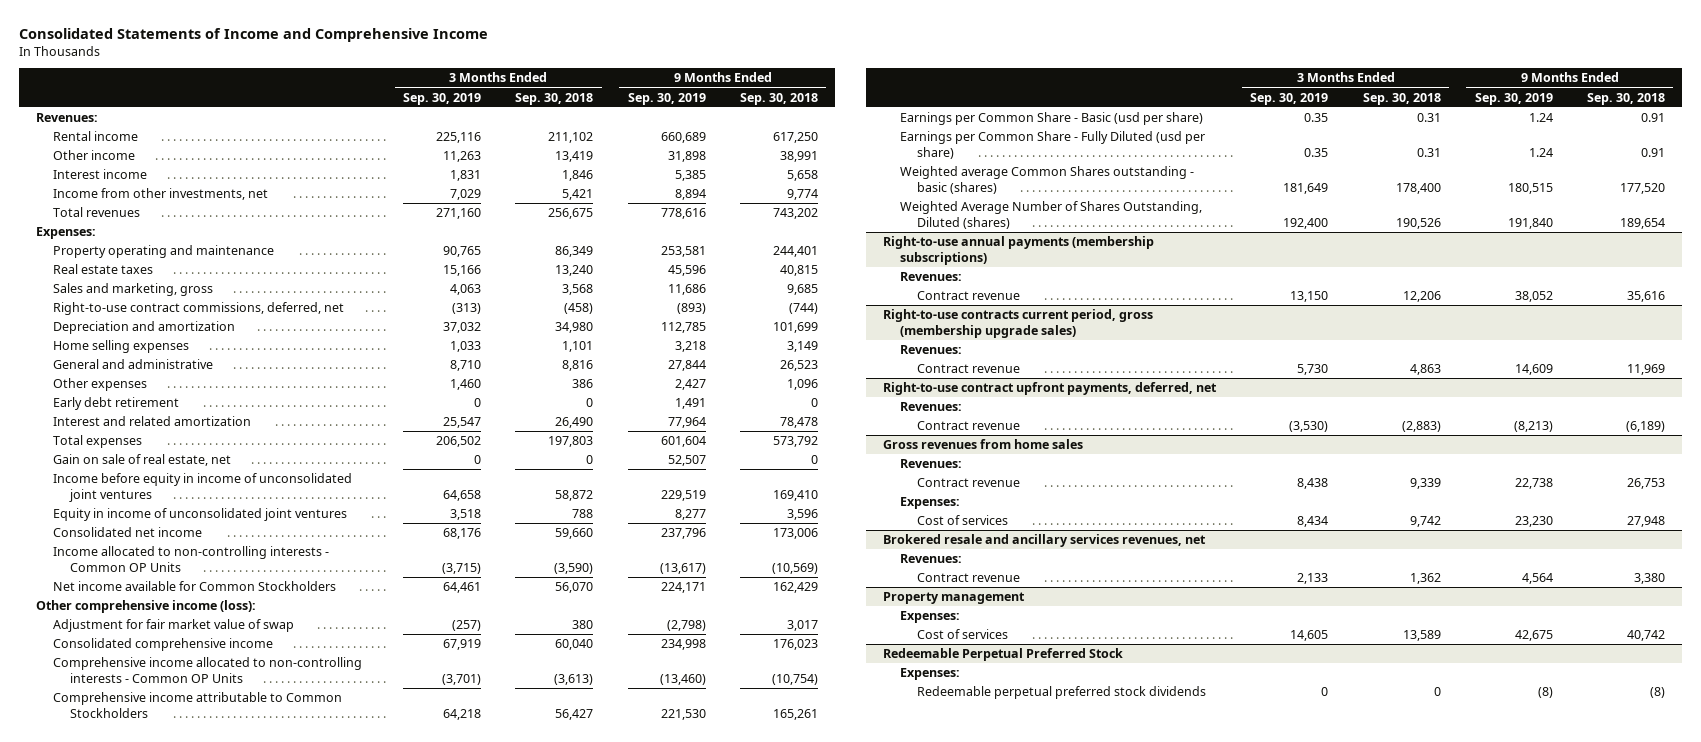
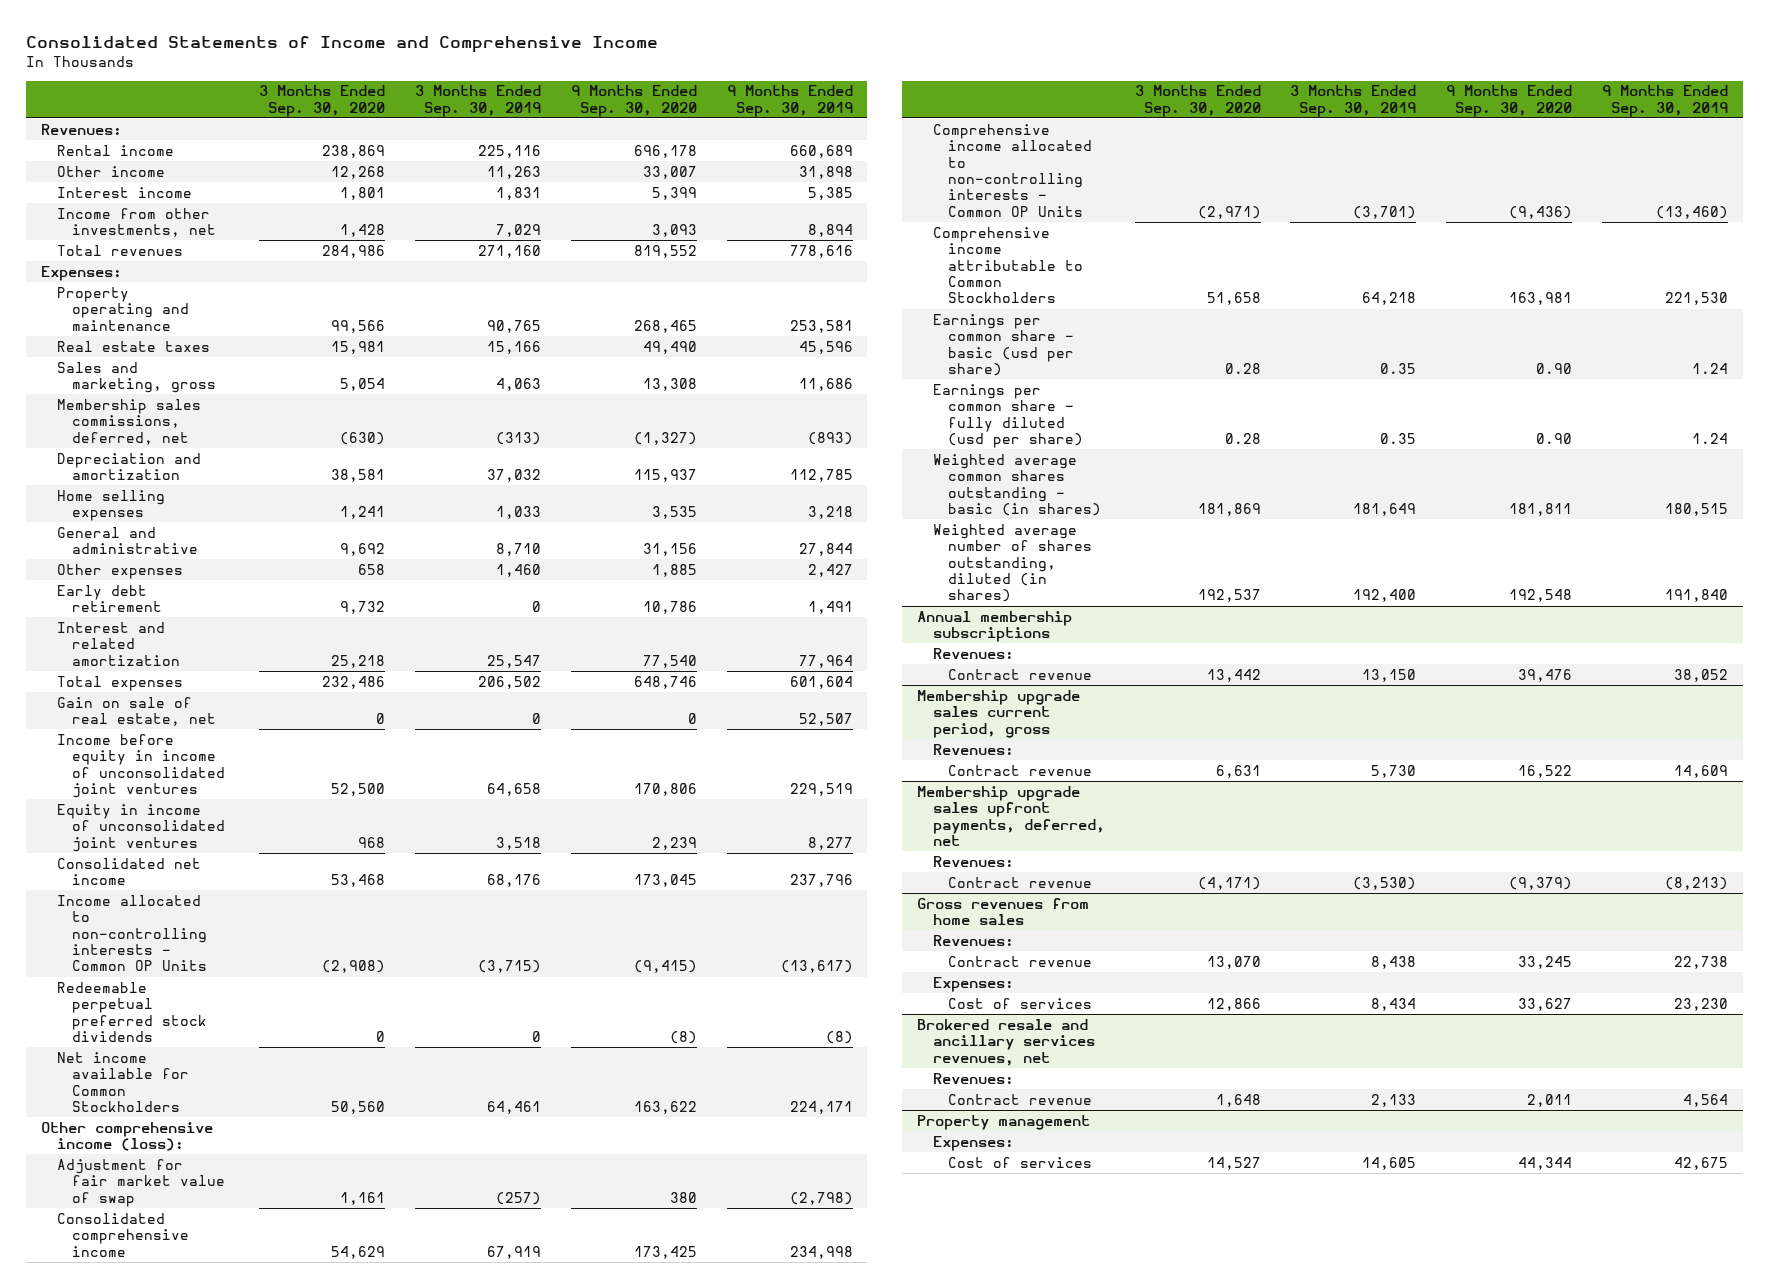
[515,92,594,105] Sep. 30, 2018 -> none
[739,92,818,105] Sep. 30, 2018 -> none
none -> [258,85,385,117] 3 Months Ended Sep. 30, 2020
none -> [570,85,697,117] 9 Months Ended Sep. 30, 2020
[52,302,344,316] Right-to-use contract commissions, deferred, net -> [56,398,201,445] Membership sales commissions, deferred, net
none -> [56,981,207,1043] Redeemable perpetual preferred stock dividends
[900,112,1204,126] Earnings per Common Share - Basic (usd per share) -> [932,313,1074,377] Earnings per common share - basic (usd per share)
[900,131,1206,160] Earnings per Common Share - Fully Diluted (usd per share) -> [932,383,1083,449] Earnings per common share - fully diluted (usd per share)
[900,166,1195,195] Weighted average Common Shares outstanding - basic (shares) -> [932,453,1101,517] Weighted average common shares outstanding - basic (in shares)
[900,201,1203,230] Weighted Average Number of Shares Outstanding, Diluted (shares) -> [932,523,1092,603] Weighted average number of shares outstanding, diluted (in shares)
[883,236,1155,266] Right-to-use annual payments (membership subscriptions) -> [917,610,1073,643] Annual membership subscriptions
[883,309,1154,339] Right-to-use contracts current period, gross (membership upgrade sales) -> [917,689,1081,738] Membership upgrade sales current period, gross
[883,382,1218,396] Right-to-use contract upfront payments, deferred, net -> [917,785,1105,847] Membership upgrade sales upfront payments, deferred, net
[883,648,1124,662] Redeemable Perpetual Preferred Stock -> none
[900,668,961,681] Expenses: -> none
[916,686,1206,700] Redeemable perpetual preferred stock dividends -> none

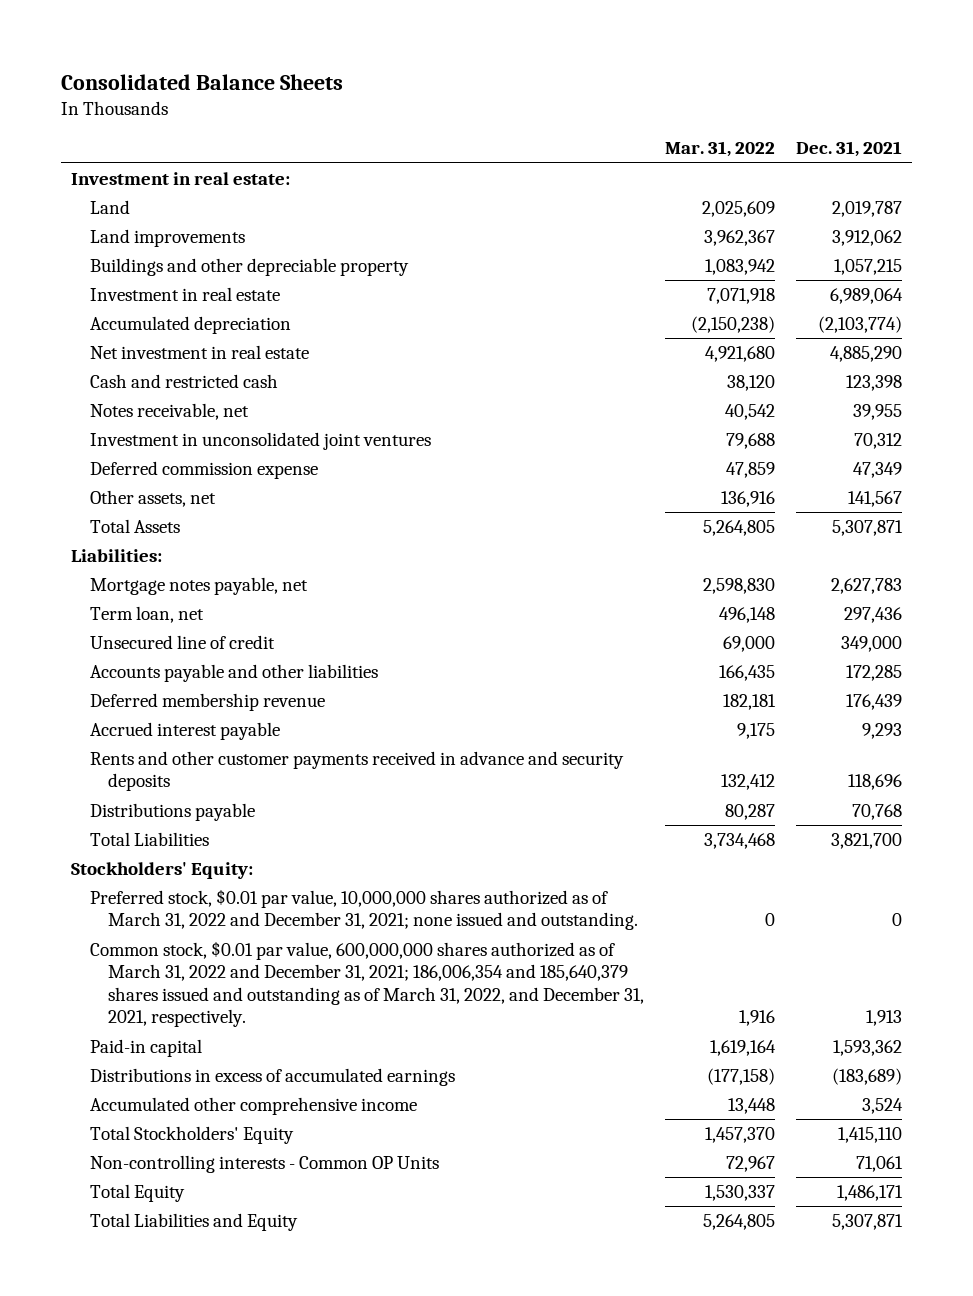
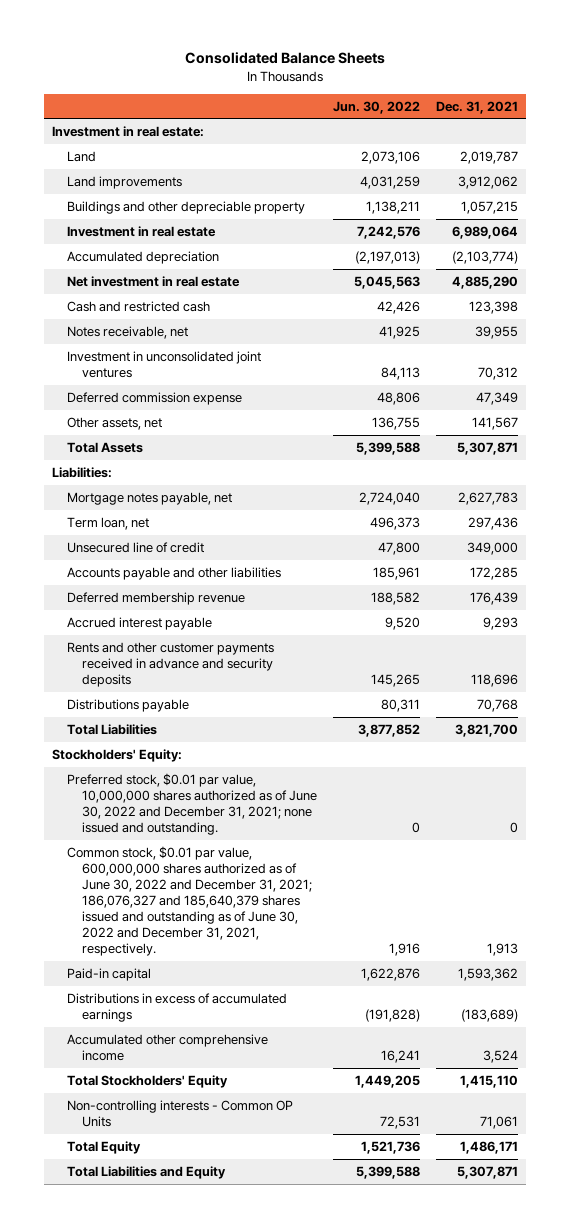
[664,141,775,158] Mar. 31, 2022 -> none
none -> [332,100,420,114] Jun. 30, 2022
[89,888,639,931] Preferred stock, $0.01 par value, 10,000,000 shares authorized as of March 31, 2022 and December 31, 2021; none issued and outstanding. -> [66,772,317,836] Preferred stock, $0.01 par value, 10,000,000 shares authorized as of June 30, 2022 and December 31, 2021; none issued and outstanding.
[89,940,645,1028] Common stock, $0.01 par value, 600,000,000 shares authorized as of March 31, 2022 and December 31, 2021; 186,006,354 and 185,640,379 shares issued and outstanding as of March 31, 2022, and December 31, 2021, respectively. -> [66,845,312,957] Common stock, $0.01 par value, 600,000,000 shares authorized as of June 30, 2022 and December 31, 2021; 186,076,327 and 185,640,379 shares issued and outstanding as of June 30, 2022 and December 31, 2021, respectively.

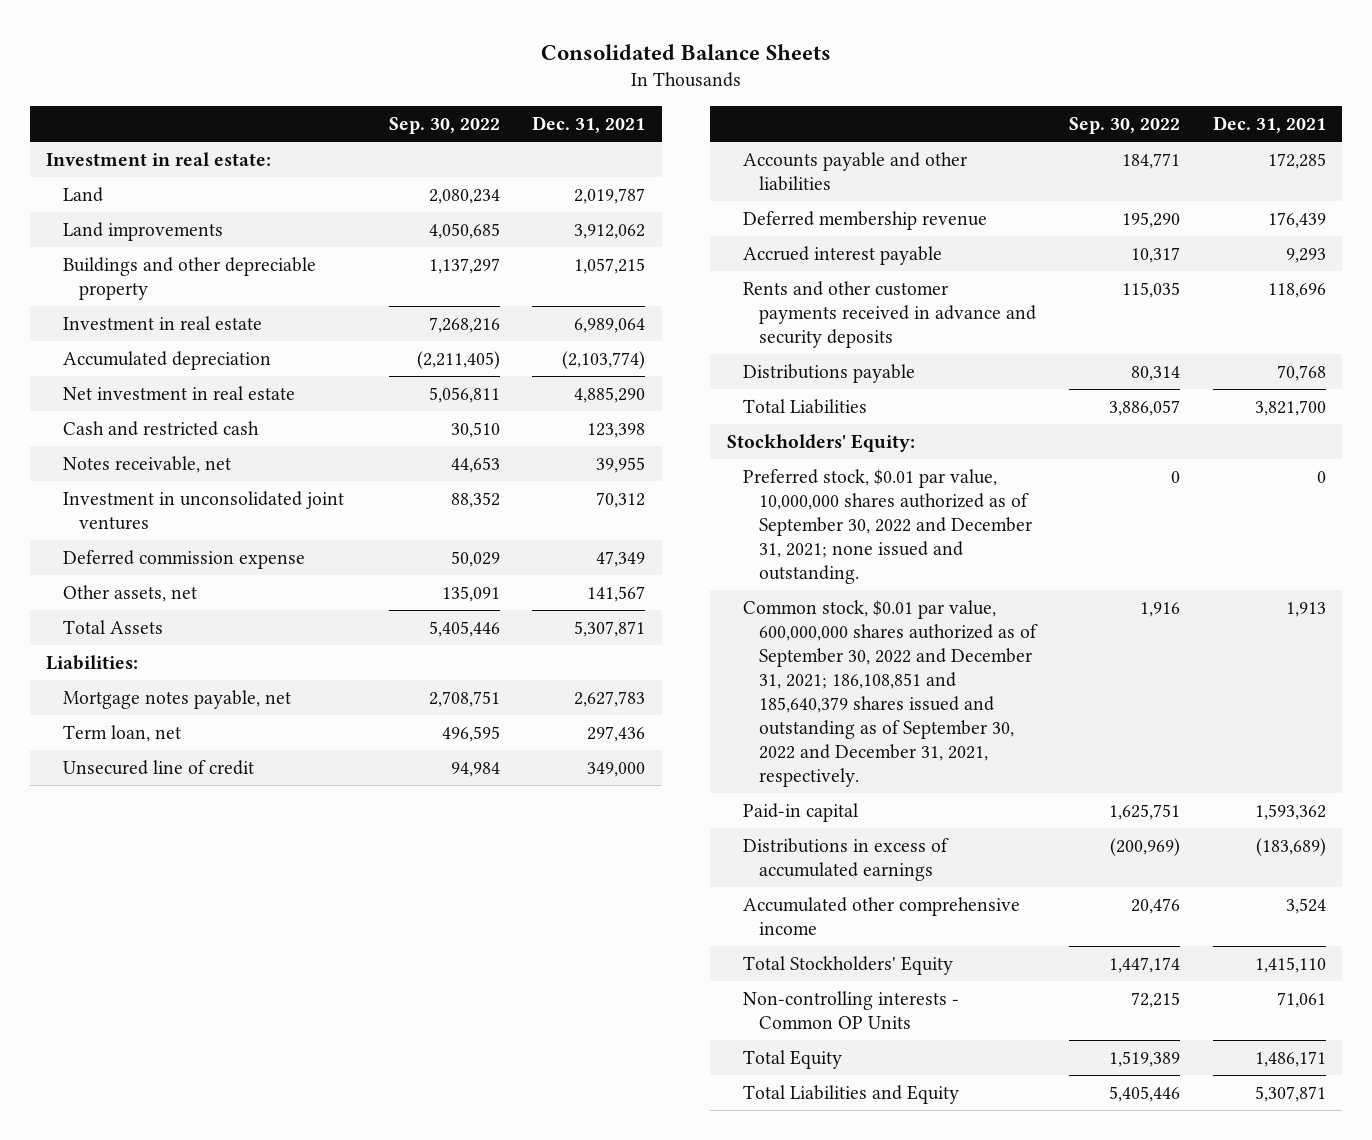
[332,100,420,114] Jun. 30, 2022 -> none
none -> [388,116,500,134] Sep. 30, 2022
[66,772,317,836] Preferred stock, $0.01 par value, 10,000,000 shares authorized as of June 30, 2022 and December 31, 2021; none issued and outstanding. -> [742,469,1033,584] Preferred stock, $0.01 par value, 10,000,000 shares authorized as of September 30, 2022 and December 31, 2021; none issued and outstanding.
[66,845,312,957] Common stock, $0.01 par value, 600,000,000 shares authorized as of June 30, 2022 and December 31, 2021; 186,076,327 and 185,640,379 shares issued and outstanding as of June 30, 2022 and December 31, 2021, respectively. -> [742,600,1039,787] Common stock, $0.01 par value, 600,000,000 shares authorized as of September 30, 2022 and December 31, 2021; 186,108,851 and 185,640,379 shares issued and outstanding as of September 30, 2022 and December 31, 2021, respectively.

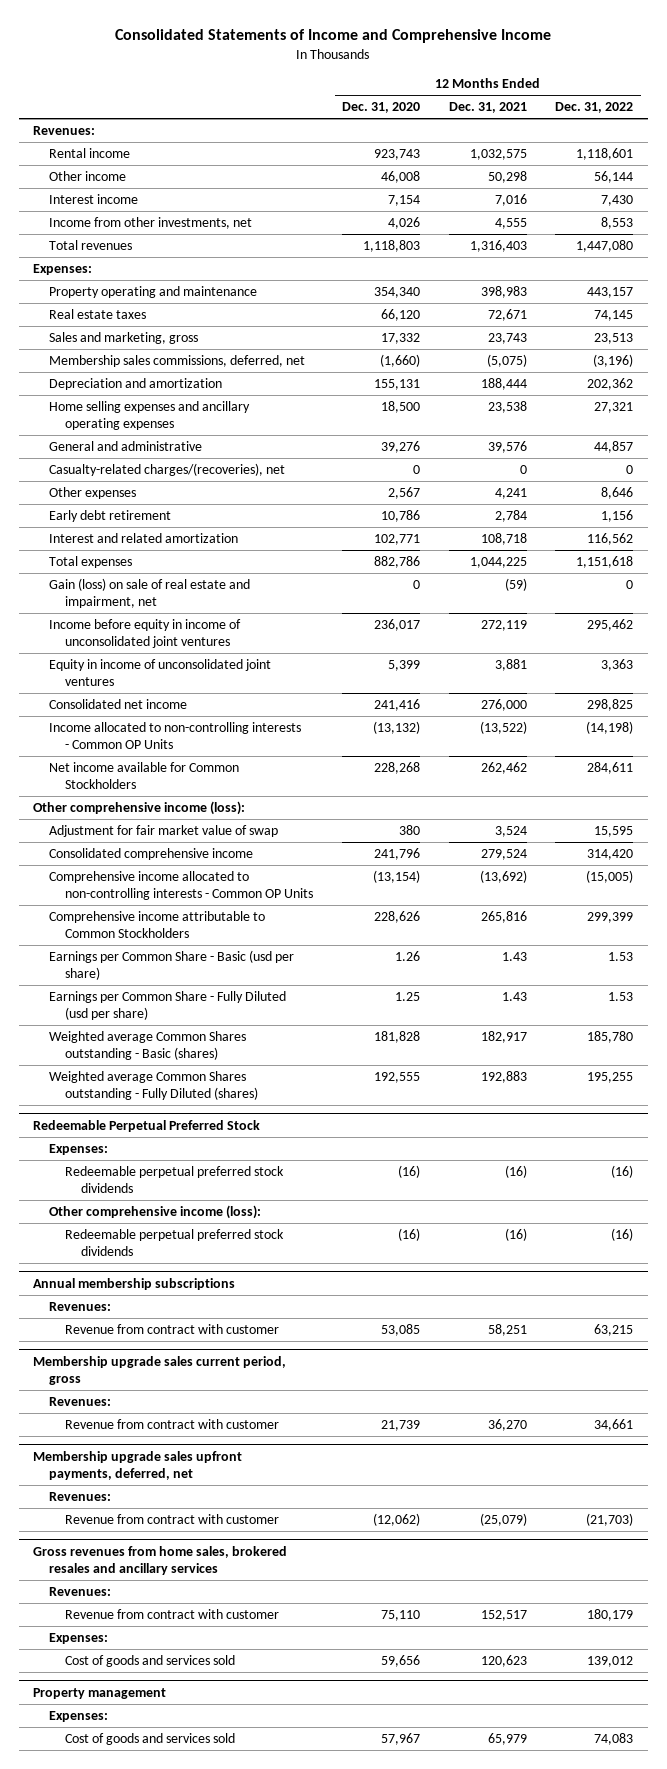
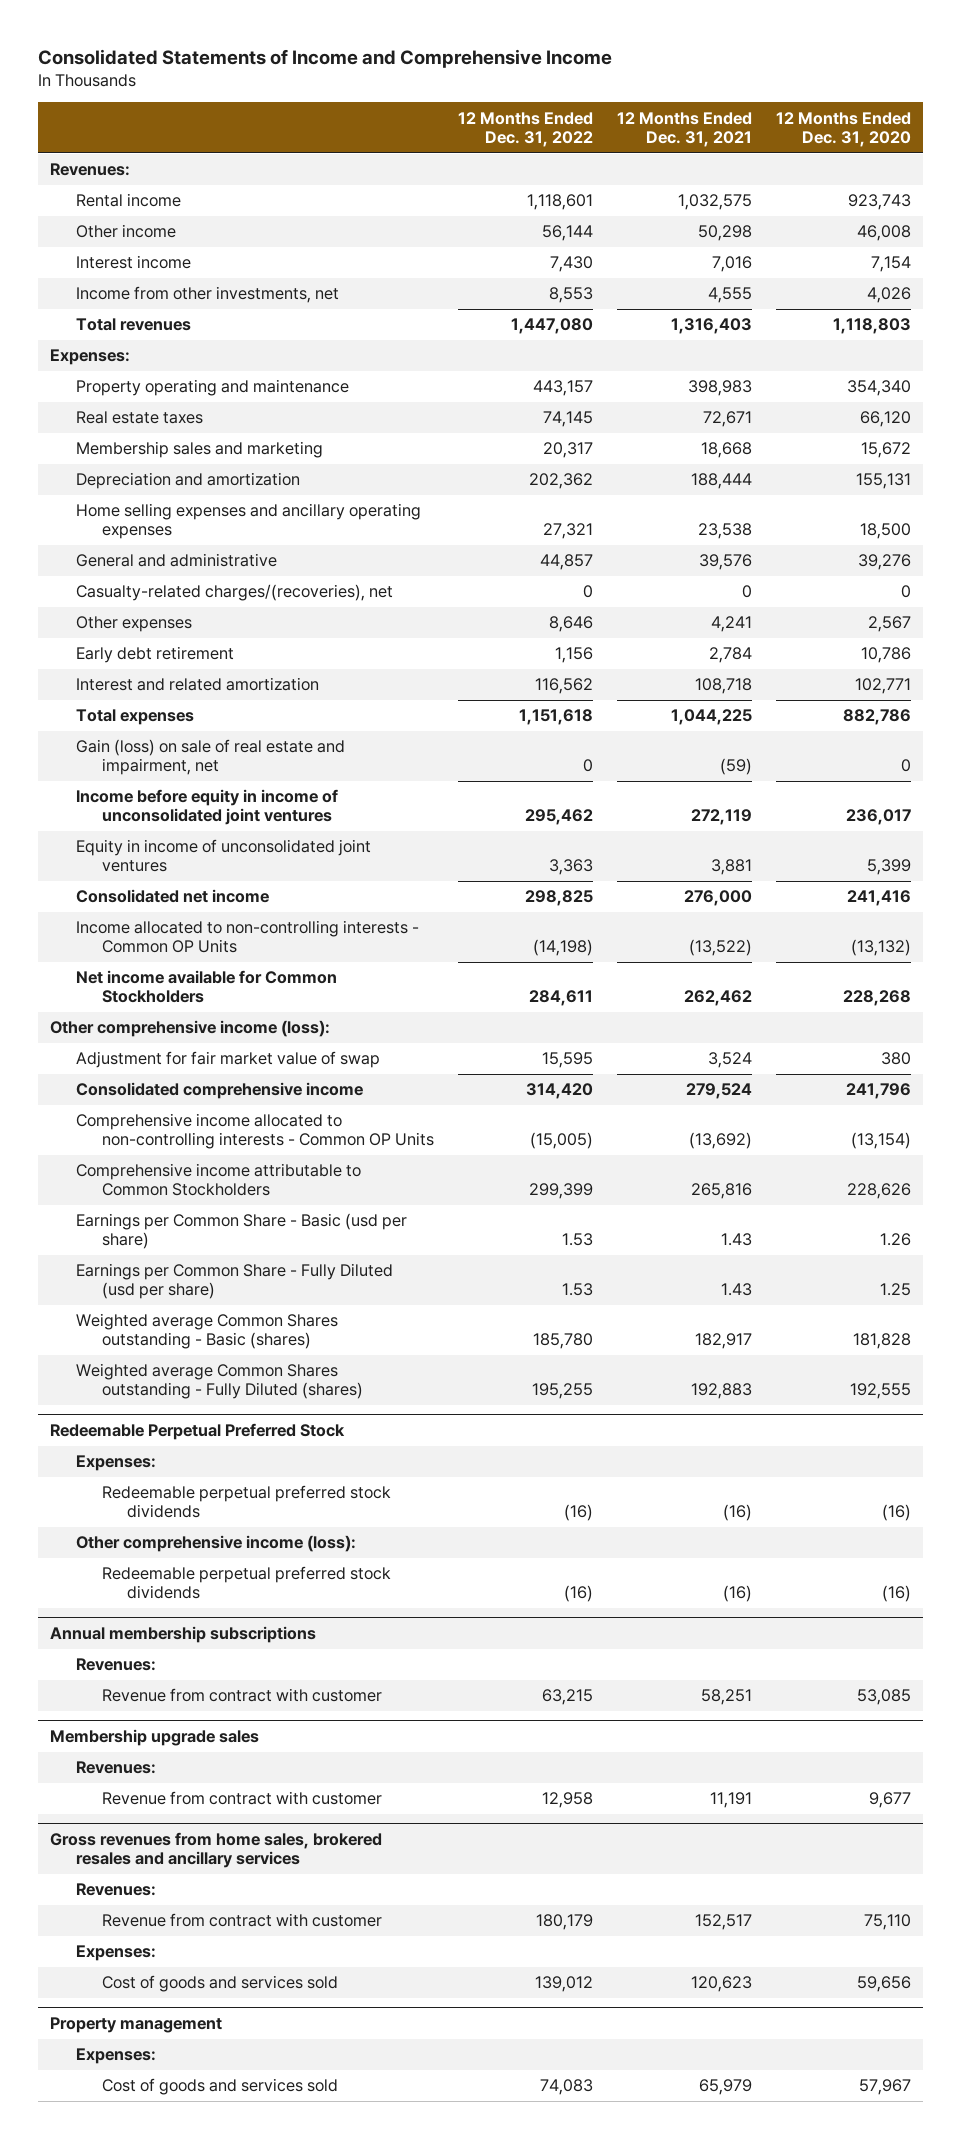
[49,354,306,367] Membership sales commissions, deferred, net -> none
[49,331,199,344] Sales and marketing, gross -> [75,441,323,459] Membership sales and marketing
[381,332,421,344] 17,332 -> [860,442,911,459] 15,672
[487,332,527,344] 23,743 -> [700,442,752,459] 18,668
[594,332,634,344] 23,513 -> [542,442,593,459] 20,317
[49,1396,112,1406] Revenues: -> none
[65,1418,280,1429] Revenue from contract with customer -> none
[33,1450,243,1480] Membership upgrade sales upfront payments, deferred, net -> none
[33,1355,287,1385] Membership upgrade sales current period, gross -> [50,1728,260,1746] Membership upgrade sales
[373,1512,421,1526] (12,062) -> [868,1792,911,1809] 9,677
[479,1512,527,1526] (25,079) -> [709,1792,752,1809] 11,191
[586,1512,634,1526] (21,703) -> [541,1792,593,1809] 12,958

